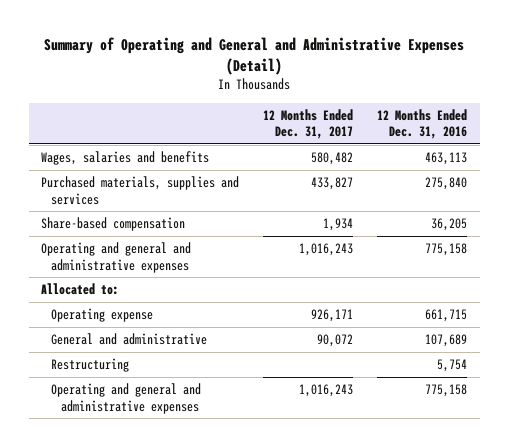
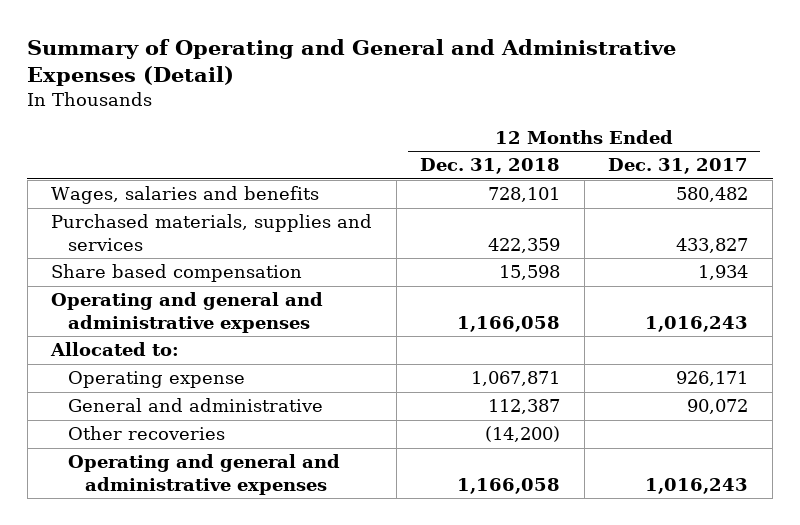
[377,108,468,140] 12 Months Ended Dec. 31, 2016 -> none
none -> [420,158,561,175] Dec. 31, 2018
[40,217,185,232] Share-based compensation -> [51,264,303,283] Share based compensation
[50,358,129,373] Restructuring -> none
none -> [68,426,226,441] Other recoveries

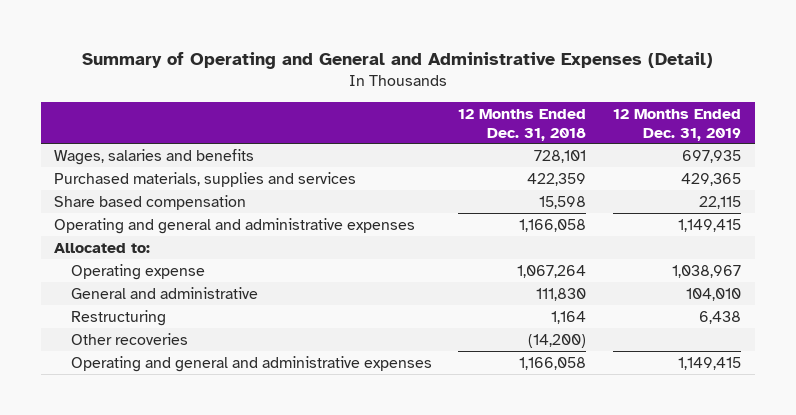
[608,158,749,175] Dec. 31, 2017 -> none
none -> [613,108,742,141] 12 Months Ended Dec. 31, 2019
[471,371,561,387] 1,067,871 -> [517,264,587,278] 1,067,264
[488,399,561,415] 112,387 -> [536,287,587,301] 111,830
none -> [70,309,166,326] Restructuring

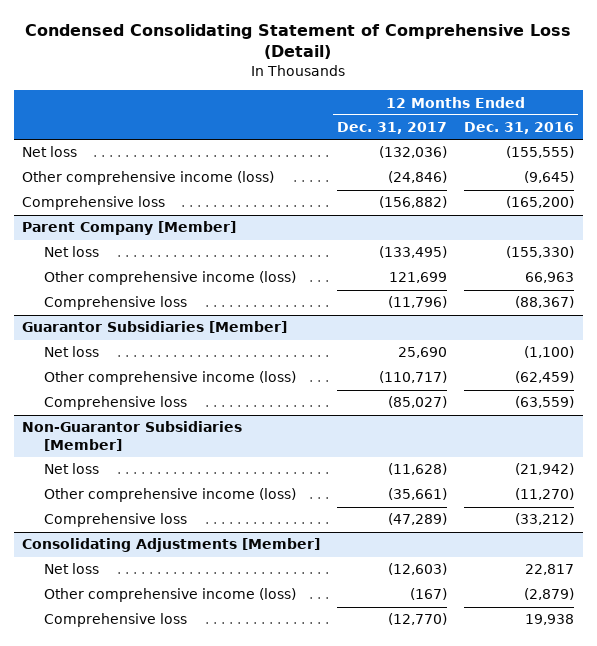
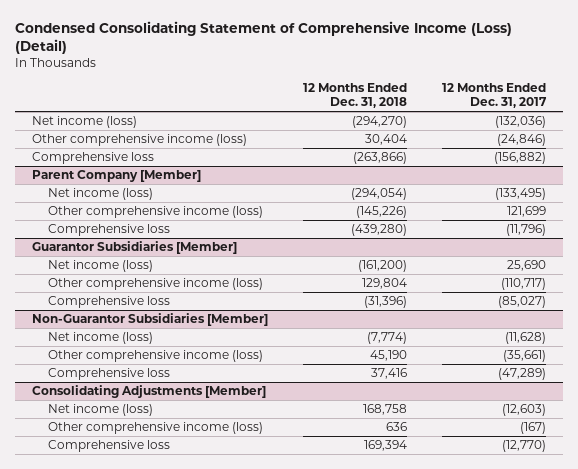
[25,23,572,60] Condensed Consolidating Statement of Comprehensive Loss (Detail) -> [14,21,512,55] Condensed Consolidating Statement of Comprehensive Income (Loss) (Detail)
[464,122,575,135] Dec. 31, 2016 -> none
none -> [303,83,408,109] 12 Months Ended Dec. 31, 2018
[22,146,78,158] Net loss -> [32,116,138,129] Net income (loss)
[43,246,99,258] Net loss -> [48,188,154,201] Net income (loss)
[43,346,99,358] Net loss -> [48,260,154,273] Net income (loss)
[43,463,99,475] Net loss -> [48,332,154,345] Net income (loss)
[43,563,99,575] Net loss -> [48,404,154,417] Net income (loss)

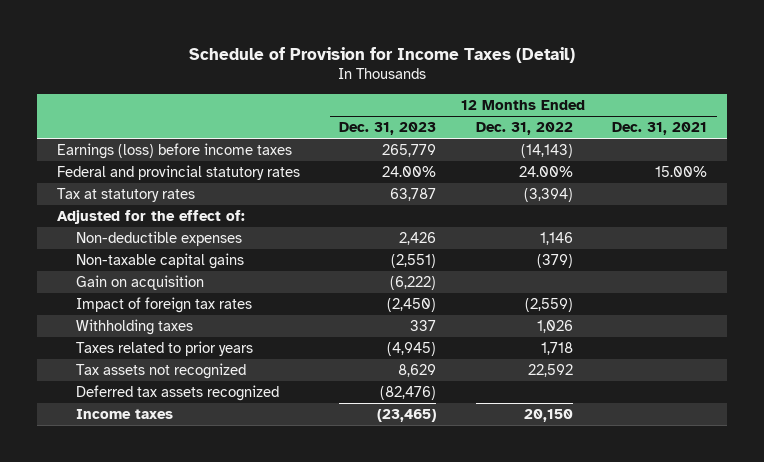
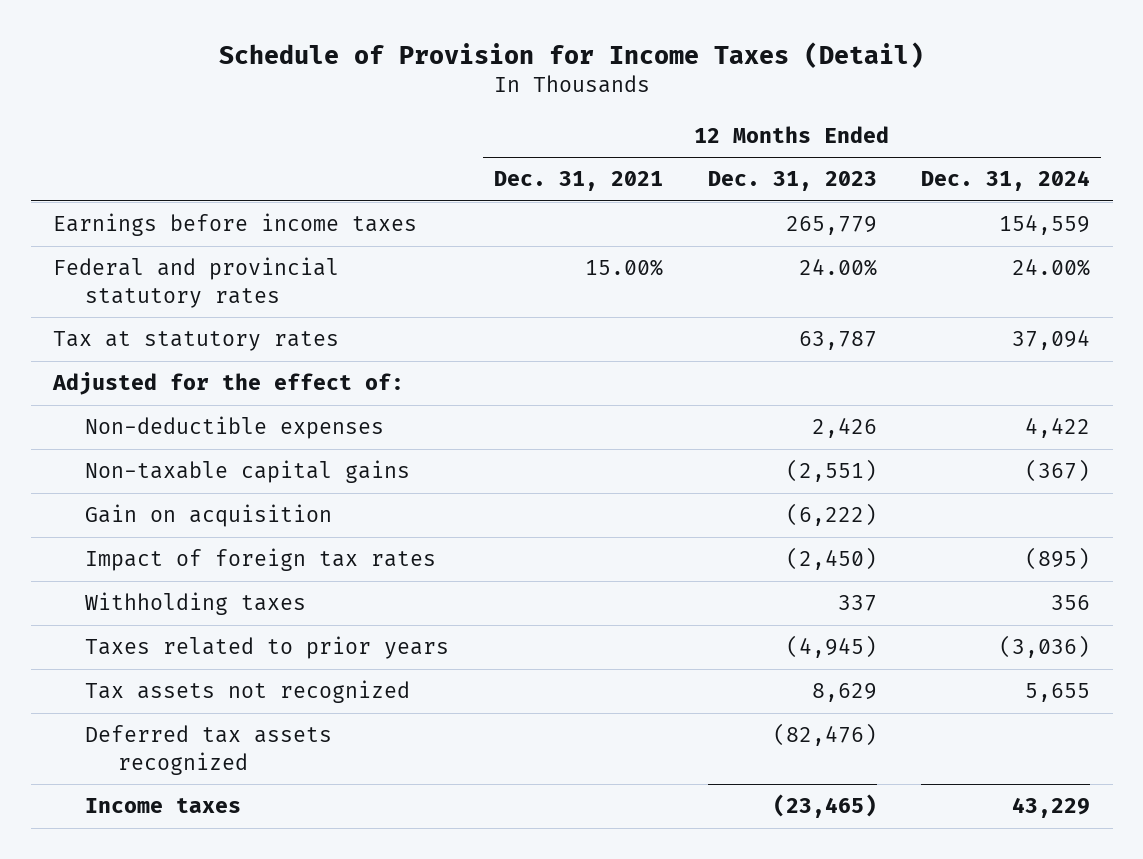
[475,122,573,136] Dec. 31, 2022 -> none
none -> [921,170,1091,192] Dec. 31, 2024
[57,143,293,160] Earnings (loss) before income taxes -> [53,213,418,237] Earnings before income taxes

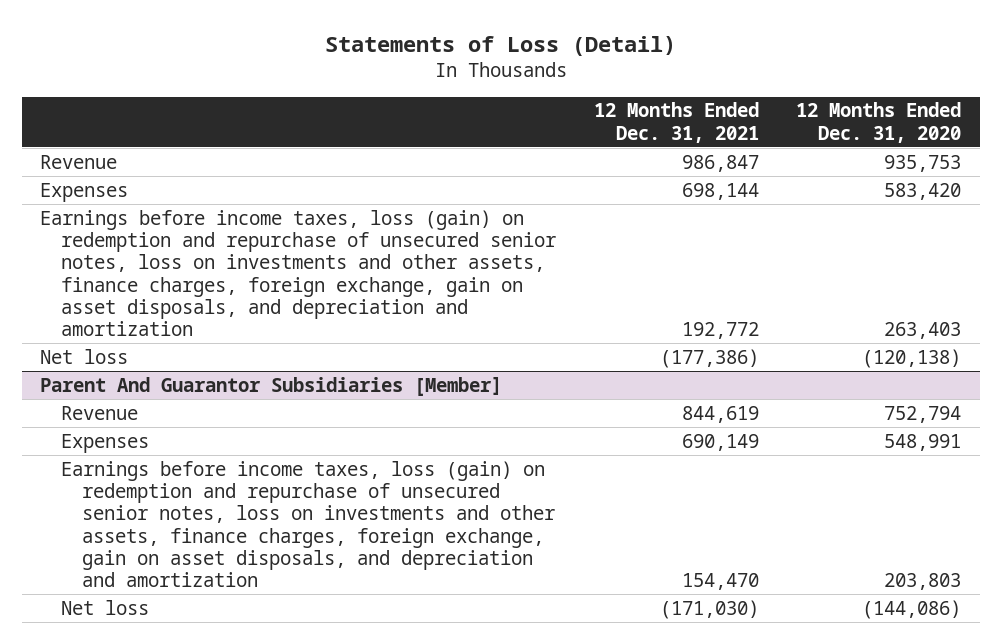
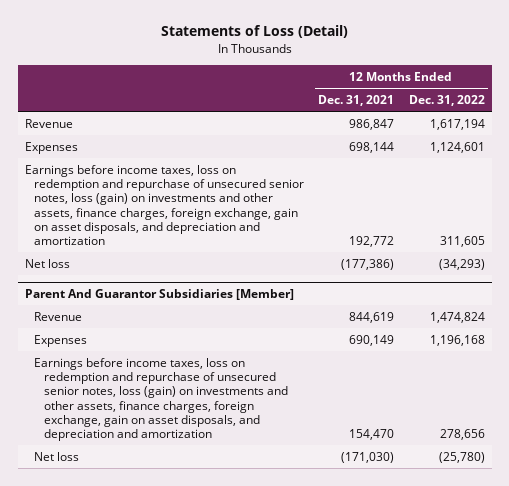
[796,102,962,143] 12 Months Ended Dec. 31, 2020 -> none
none -> [408,94,485,106] Dec. 31, 2022
[40,209,557,337] Earnings before income taxes, loss (gain) on redemption and repurchase of unsecured senior notes, loss on investments and other assets, finance charges, foreign exchange, gain on asset disposals, and depreciation and amortization -> [24,164,305,246] Earnings before income taxes, loss on redemption and repurchase of unsecured senior notes, loss (gain) on investments and other assets, finance charges, foreign exchange, gain on asset disposals, and depreciation and amortization
[61,460,556,588] Earnings before income taxes, loss (gain) on redemption and repurchase of unsecured senior notes, loss on investments and other assets, finance charges, foreign exchange, gain on asset disposals, and depreciation and amortization -> [34,357,288,442] Earnings before income taxes, loss on redemption and repurchase of unsecured senior notes, loss (gain) on investments and other assets, finance charges, foreign exchange, gain on asset disposals, and depreciation and amortization

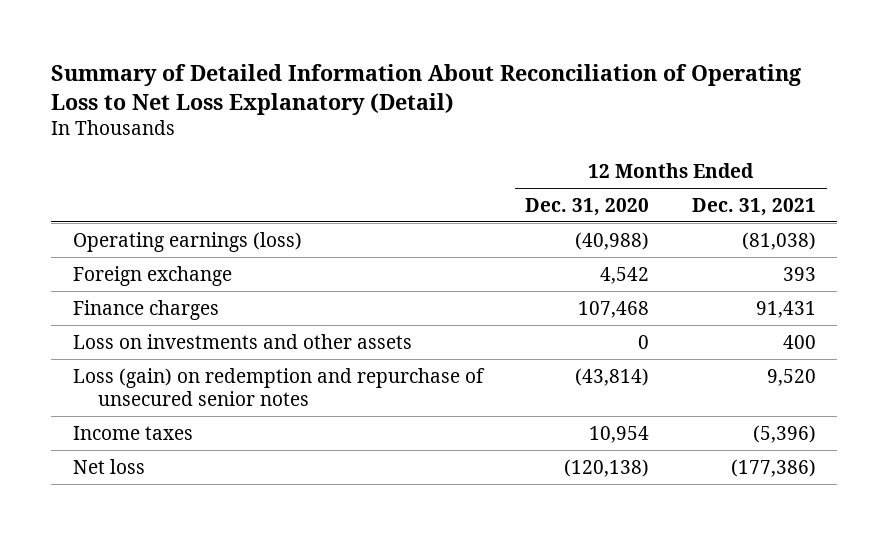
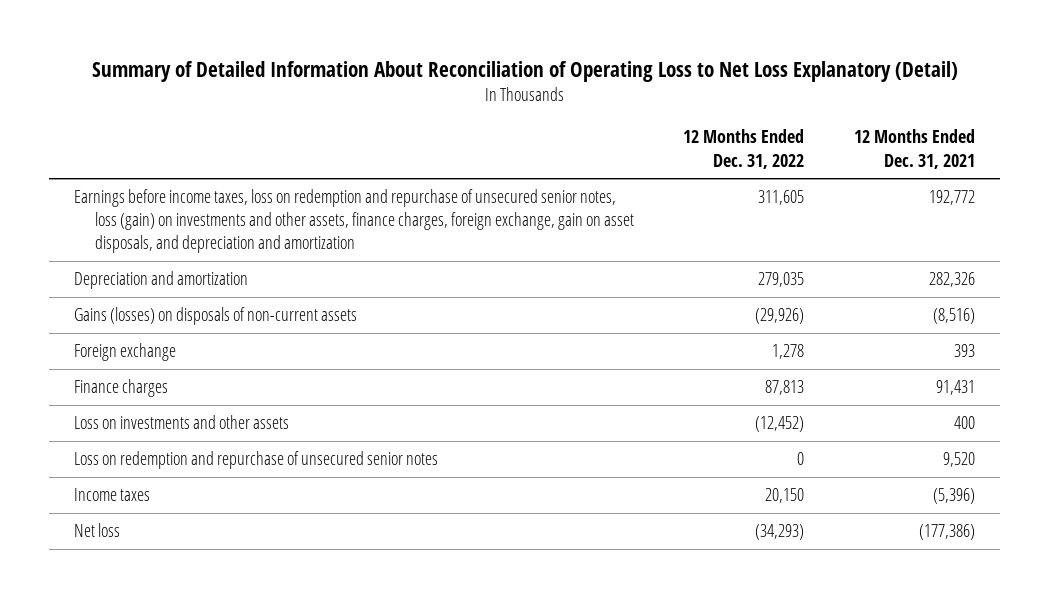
[525,197,650,216] Dec. 31, 2020 -> none
none -> [683,129,805,169] 12 Months Ended Dec. 31, 2022
[72,231,302,252] Operating earnings (loss) -> none
none -> [74,189,634,254] Earnings before income taxes, loss on redemption and repurchase of unsecured senior notes, loss (gain) on investments and other assets, finance charges, foreign exchange, gain on asset disposals, and depreciation and amortization
none -> [74,271,249,290] Depreciation and amortization
none -> [74,307,358,326] Gains (losses) on disposals of non-current assets
[72,367,485,406] Loss (gain) on redemption and repurchase of unsecured senior notes -> [74,451,439,470] Loss on redemption and repurchase of unsecured senior notes

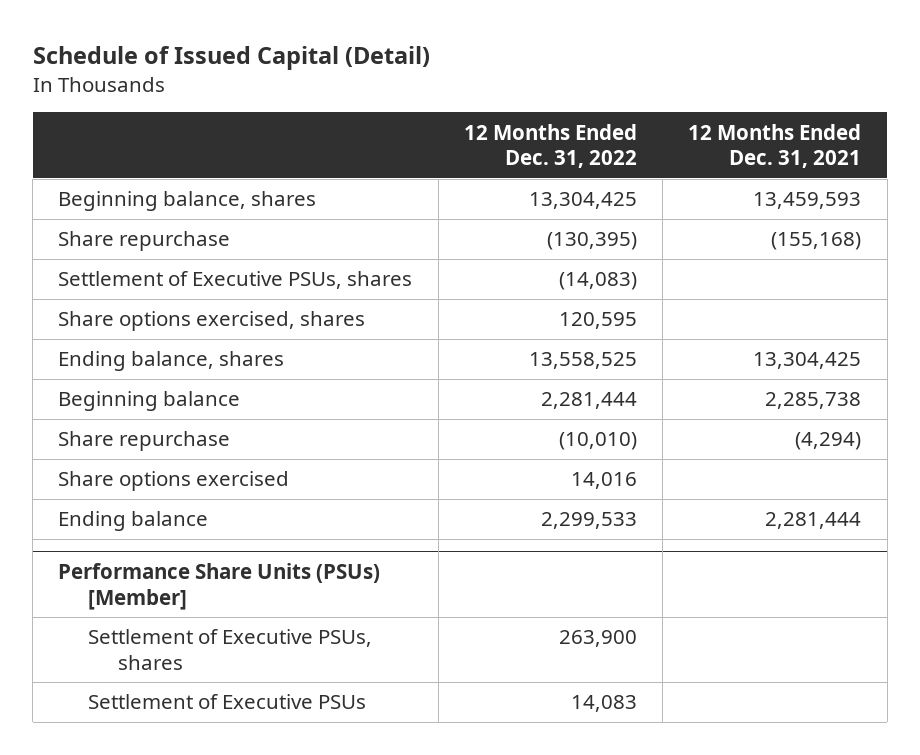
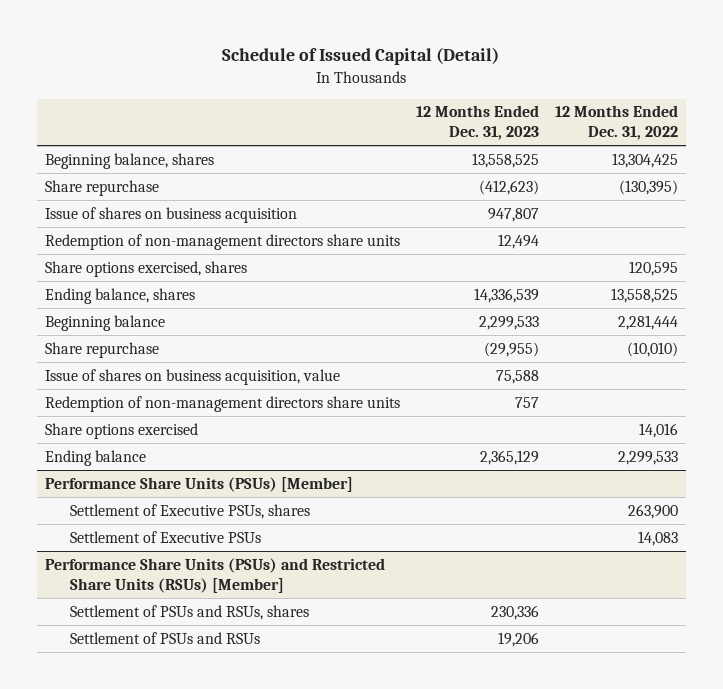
[688,123,862,169] 12 Months Ended Dec. 31, 2021 -> none
none -> [415,105,539,141] 12 Months Ended Dec. 31, 2023
[58,271,413,290] Settlement of Executive PSUs, shares -> none
none -> [44,206,297,223] Issue of shares on business acquisition
none -> [44,233,400,250] Redemption of non-management directors share units
none -> [44,368,340,385] Issue of shares on business acquisition, value
none -> [44,395,400,412] Redemption of non-management directors share units
none -> [44,557,385,593] Performance Share Units (PSUs) and Restricted Share Units (RSUs) [Member]
none -> [69,604,309,620] Settlement of PSUs and RSUs, shares
none -> [69,631,260,644] Settlement of PSUs and RSUs

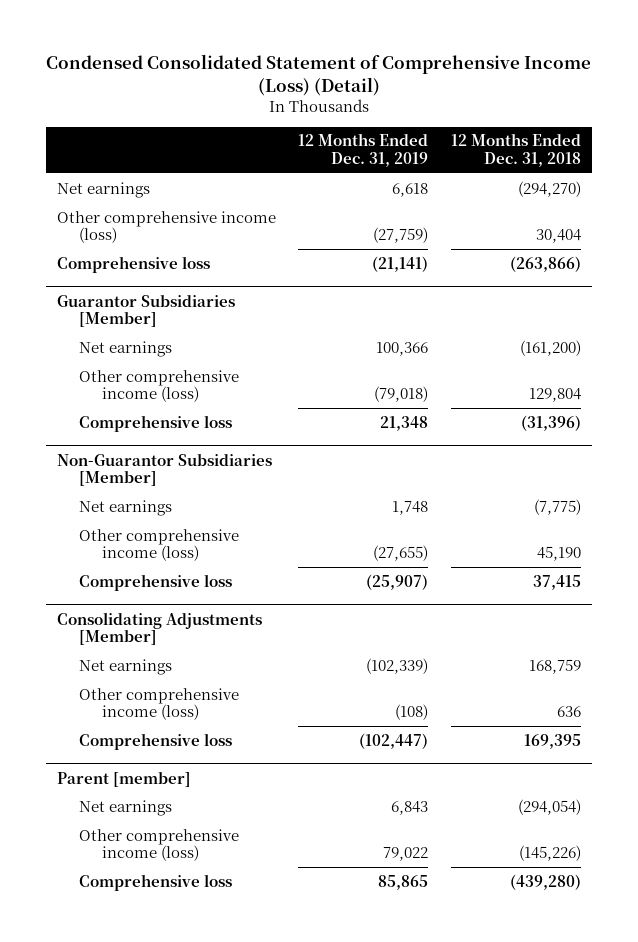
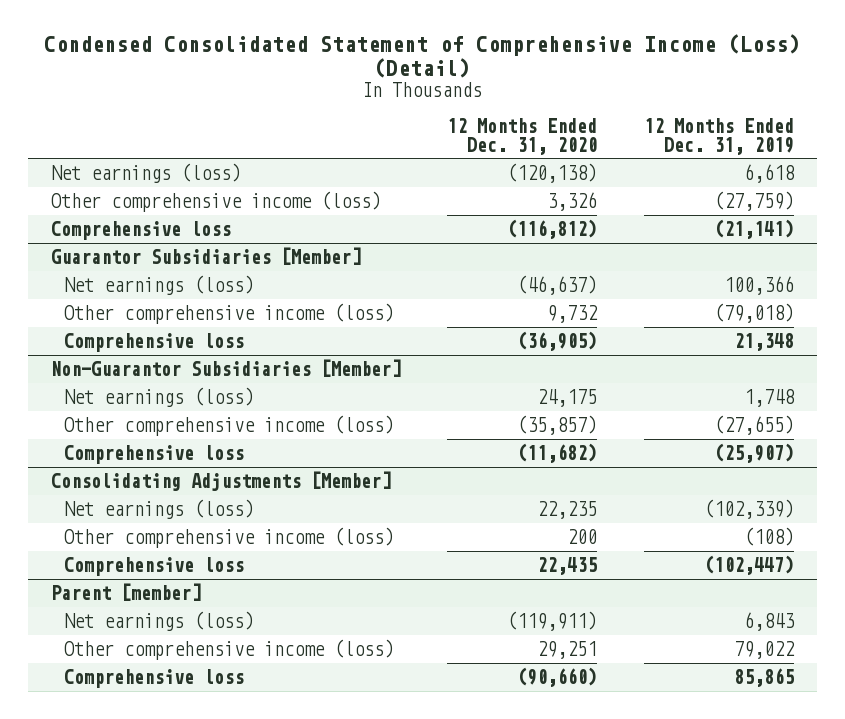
[450,133,581,167] 12 Months Ended Dec. 31, 2018 -> none
none -> [447,118,598,155] 12 Months Ended Dec. 31, 2020
[56,181,150,198] Net earnings -> [51,163,242,184] Net earnings (loss)
[79,340,173,357] Net earnings -> [64,275,255,296] Net earnings (loss)
[79,499,173,516] Net earnings -> [64,387,255,408] Net earnings (loss)
[79,658,173,675] Net earnings -> [64,499,255,520] Net earnings (loss)
[79,799,173,816] Net earnings -> [64,611,255,632] Net earnings (loss)

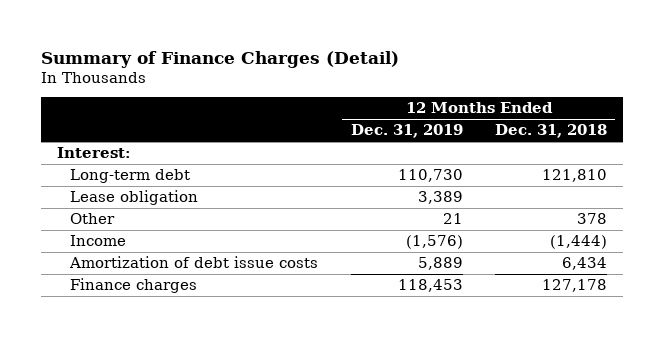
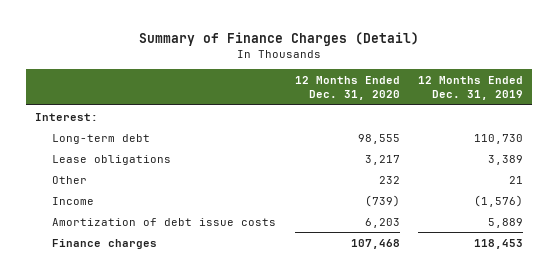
[494,124,607,139] Dec. 31, 2018 -> none
none -> [294,76,400,101] 12 Months Ended Dec. 31, 2020
[70,190,199,206] Lease obligation -> [52,154,172,165] Lease obligations

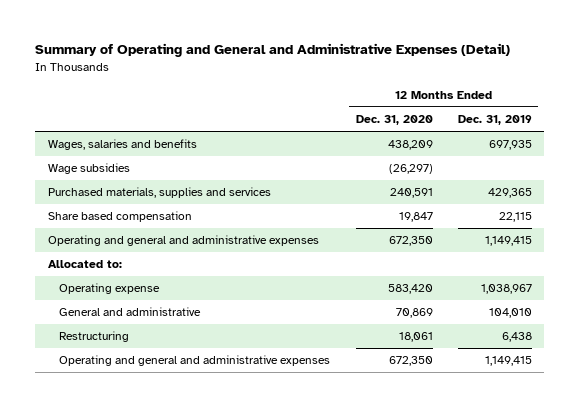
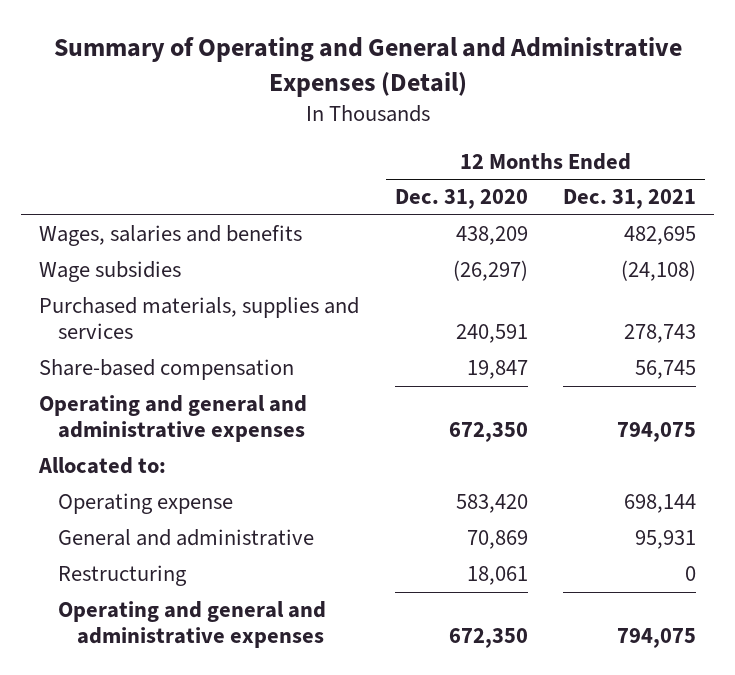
[457,115,532,126] Dec. 31, 2019 -> none
none -> [563,189,697,210] Dec. 31, 2021
[47,211,192,223] Share based compensation -> [38,359,294,381] Share-based compensation

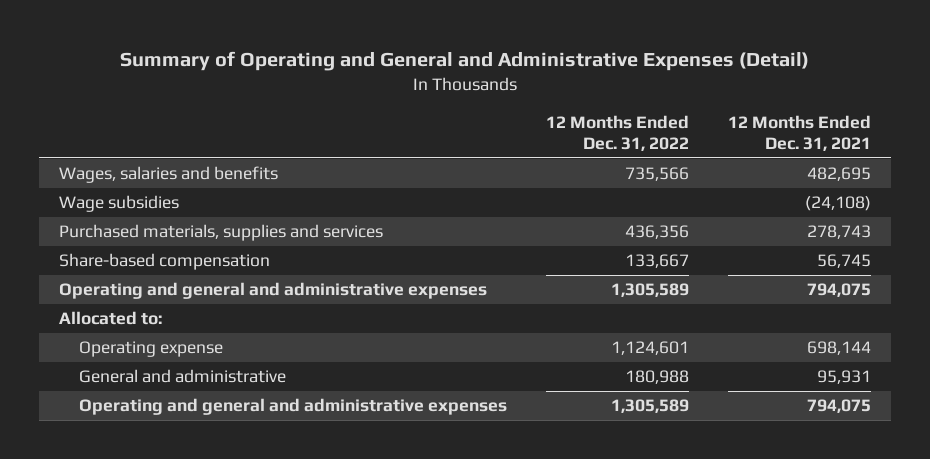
[394,189,528,210] Dec. 31, 2020 -> none
none -> [546,114,690,151] 12 Months Ended Dec. 31, 2022
[57,565,187,587] Restructuring -> none

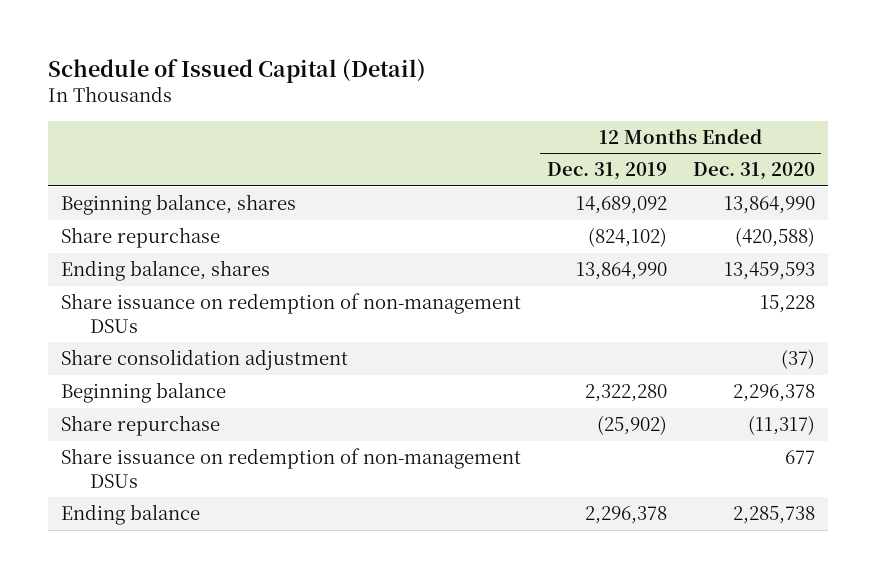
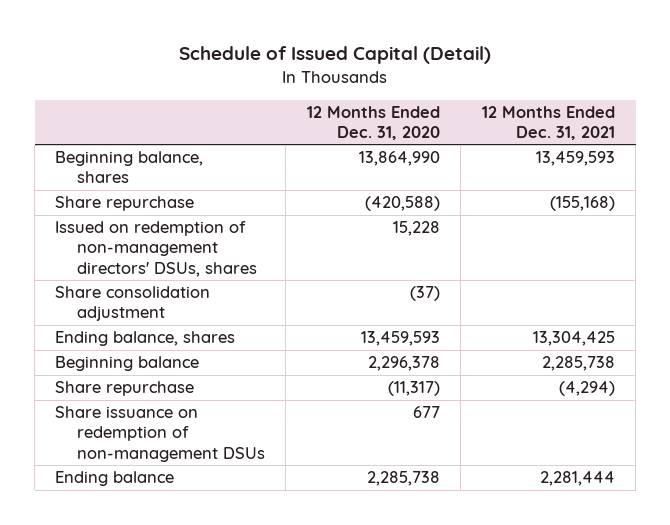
[546,162,667,181] Dec. 31, 2019 -> none
none -> [481,105,615,141] 12 Months Ended Dec. 31, 2021
[60,293,521,333] Share issuance on redemption of non-management DSUs -> [55,221,257,277] Issued on redemption of non-management directors' DSUs, shares
[60,260,270,282] Ending balance, shares -> [55,331,236,347] Ending balance, shares

